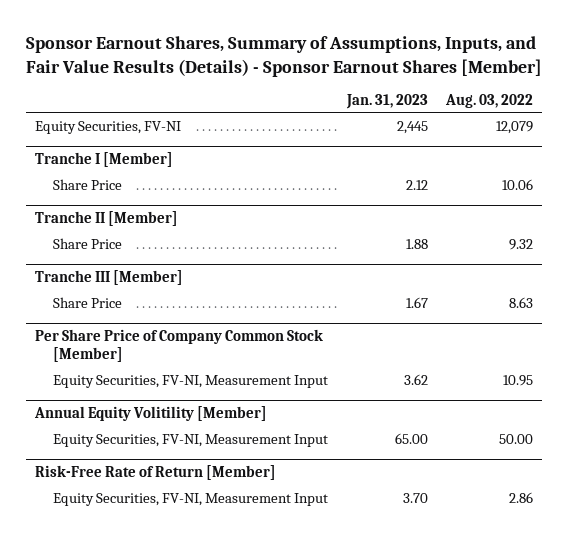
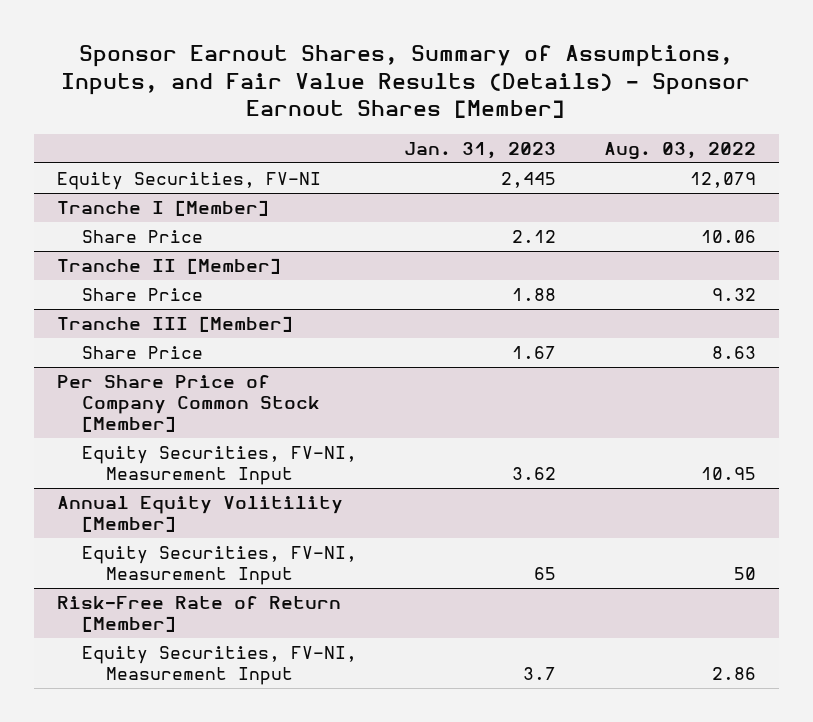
[394,432,428,444] 65.00 -> [534,567,557,581] 65
[498,433,533,444] 50.00 -> [733,567,756,581] 50
[402,492,428,503] 3.70 -> [523,667,557,681] 3.7

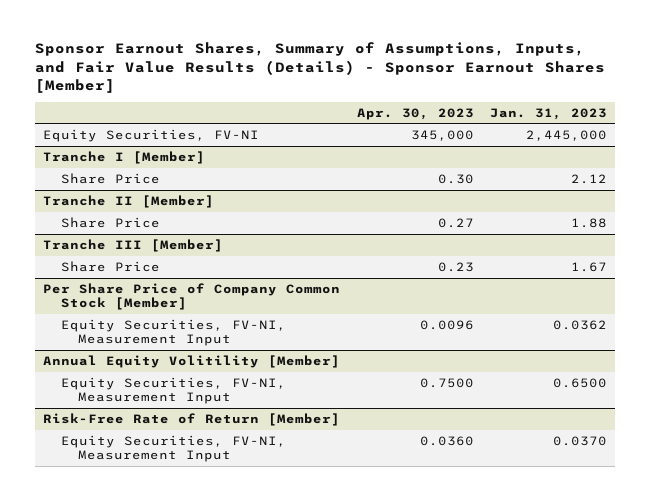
[603,141,756,160] Aug. 03, 2022 -> none
none -> [356,107,474,120] Apr. 30, 2023
[501,172,557,189] 2,445 -> [526,129,608,141] 2,445,000
[512,467,557,481] 3.62 -> [553,319,608,330] 0.0362
[534,567,557,581] 65 -> [553,377,608,388] 0.6500
[523,667,557,681] 3.7 -> [553,435,608,446] 0.0370

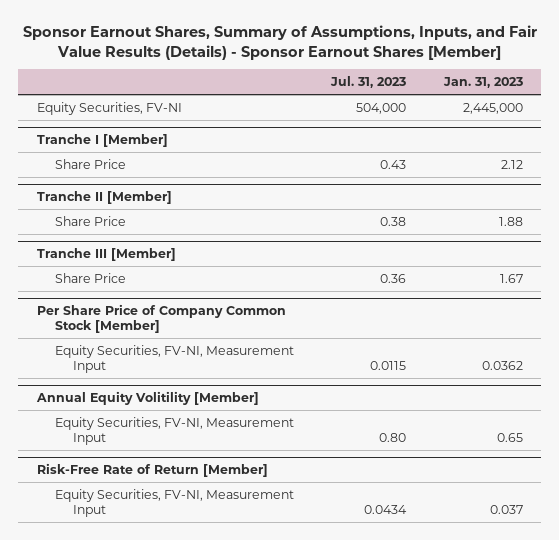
[356,107,474,120] Apr. 30, 2023 -> none
none -> [330,76,407,89] Jul. 31, 2023
[553,377,608,388] 0.6500 -> [496,432,523,442] 0.65
[553,435,608,446] 0.0370 -> [489,504,523,514] 0.037

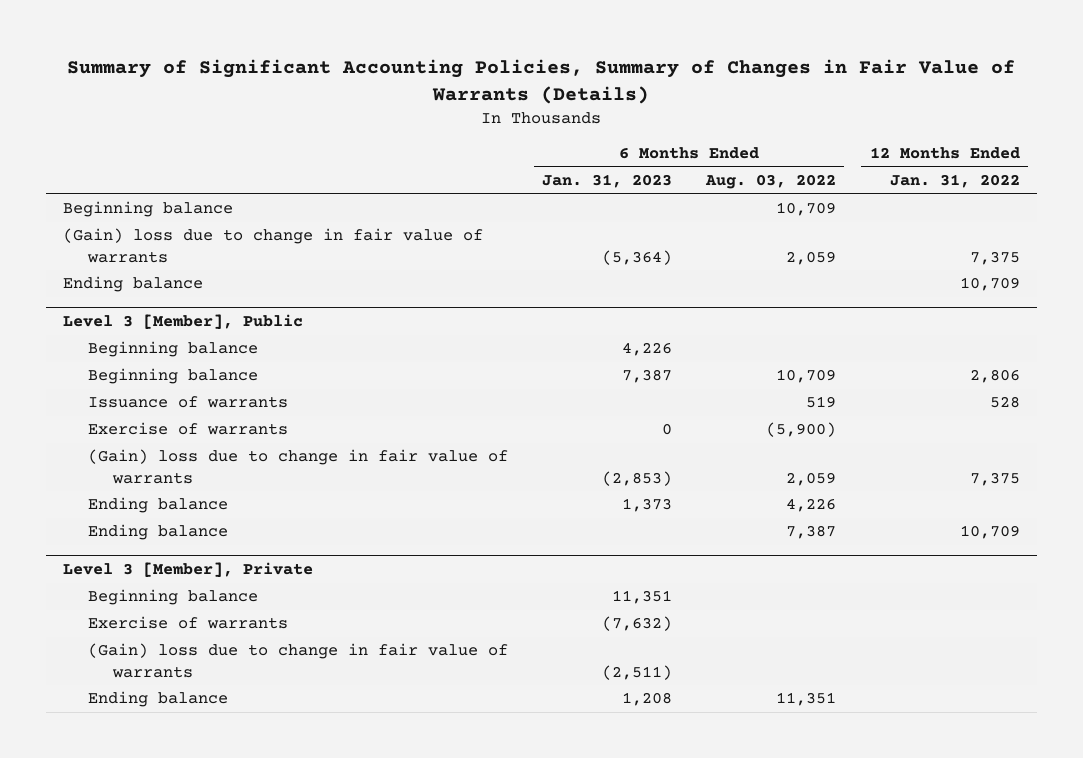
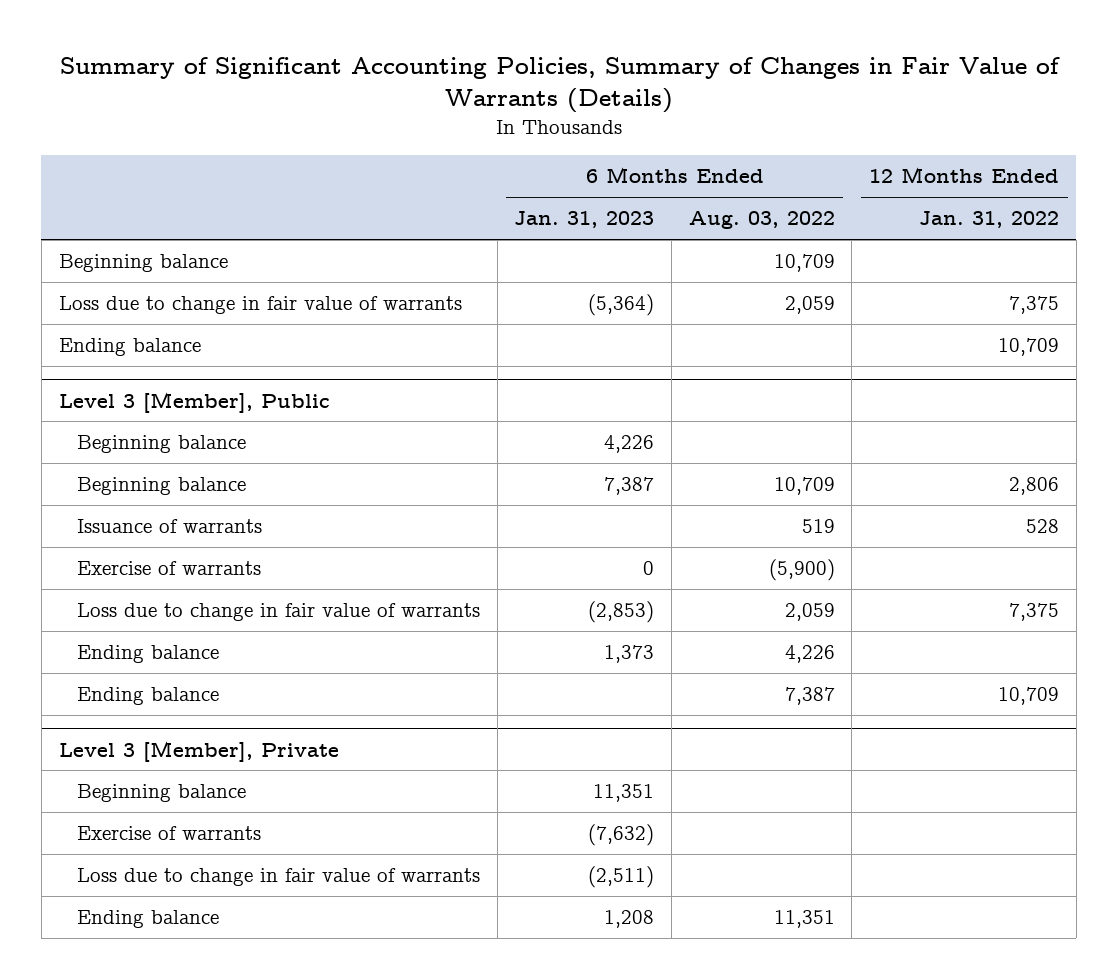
[63,228,484,263] (Gain) loss due to change in fair value of warrants -> [58,296,462,315] Loss due to change in fair value of warrants
[88,449,509,484] (Gain) loss due to change in fair value of warrants -> [76,603,480,622] Loss due to change in fair value of warrants
[88,643,509,678] (Gain) loss due to change in fair value of warrants -> [76,868,480,887] Loss due to change in fair value of warrants

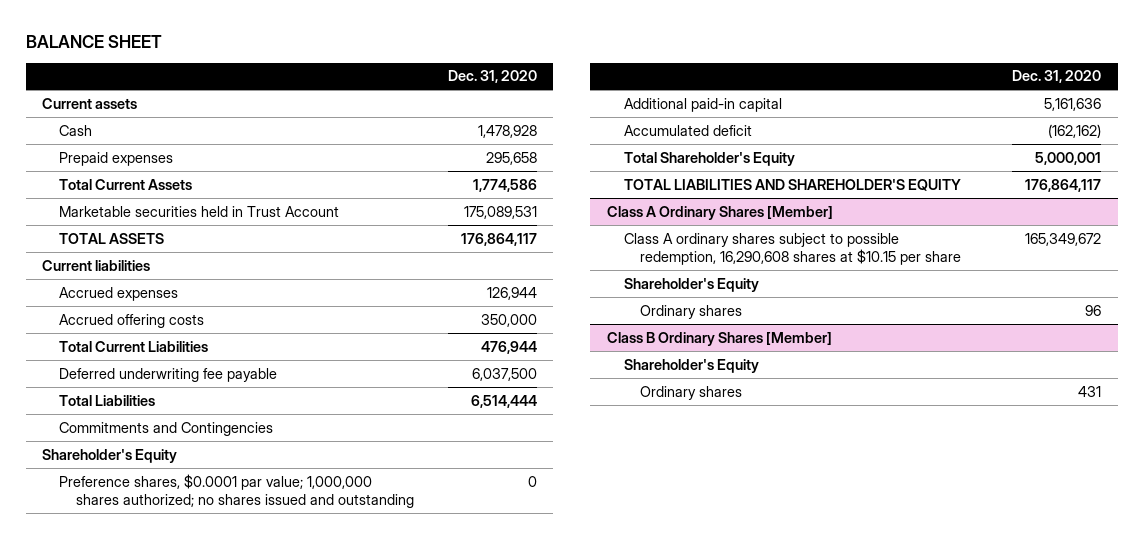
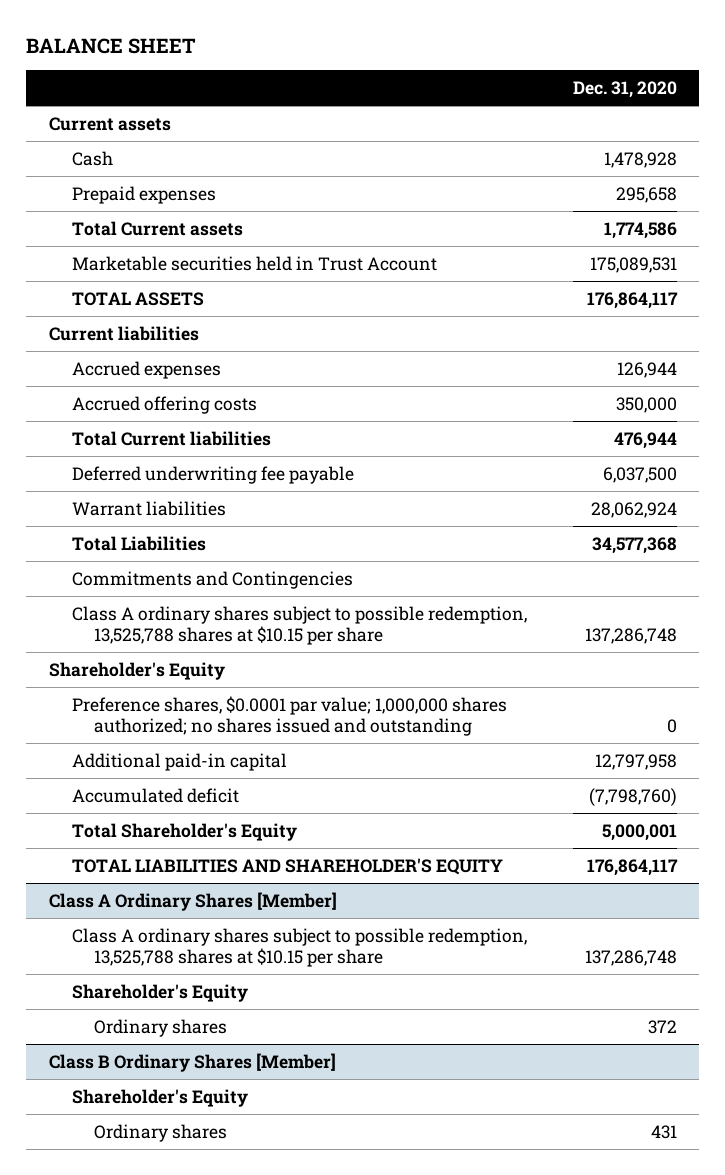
[59,178,193,190] Total Current Assets -> [71,220,243,236] Total Current assets
[59,340,209,352] Total Current Liabilities -> [71,430,271,446] Total Current liabilities
none -> [71,500,226,516] Warrant liabilities
[470,394,537,408] 6,514,444 -> [591,536,677,554] 34,577,368
none -> [71,605,527,645] Class A ordinary shares subject to possible redemption, 13,525,788 shares at $10.15 per share
[1043,97,1101,111] 5,161,636 -> [594,753,677,770] 12,797,958
[1047,123,1101,138] (162,162) -> [588,787,677,806] (7,798,760)
[623,232,962,265] Class A ordinary shares subject to possible redemption, 16,290,608 shares at $10.15 per share -> [71,927,527,967] Class A ordinary shares subject to possible redemption, 13,525,788 shares at $10.15 per share
[1024,232,1101,246] 165,349,672 -> [584,949,677,966] 137,286,748
[1084,304,1101,316] 96 -> [647,1019,677,1034] 372

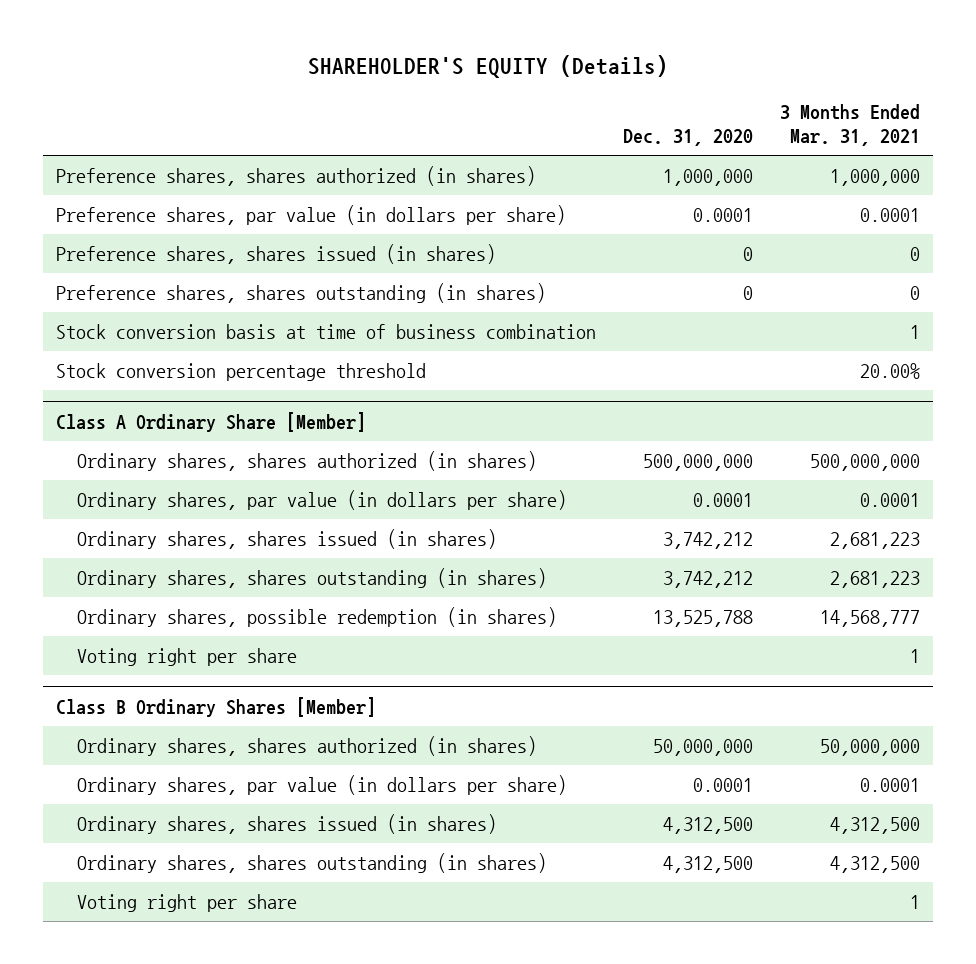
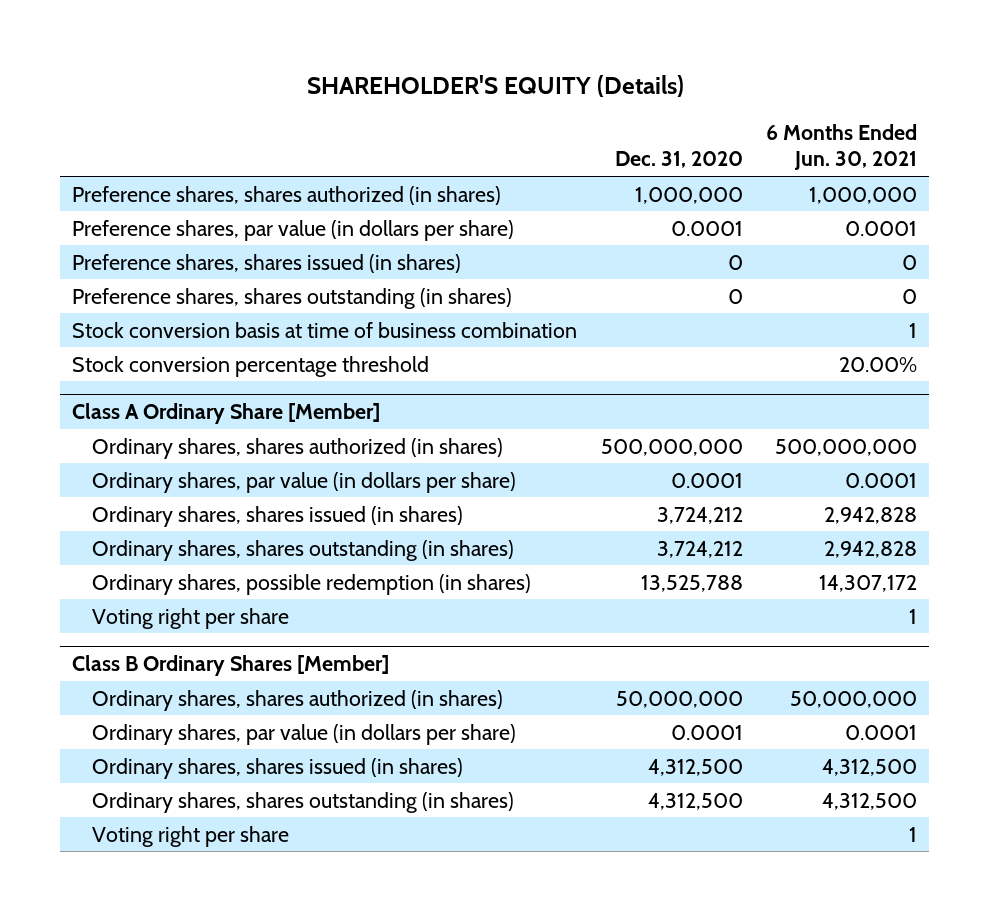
[779,104,920,146] 3 Months Ended Mar. 31, 2021 -> none
none -> [765,123,917,171] 6 Months Ended Jun. 30, 2021
[662,531,753,549] 3,742,212 -> [656,506,743,524] 3,724,212
[662,570,753,588] 3,742,212 -> [656,540,743,558] 3,724,212

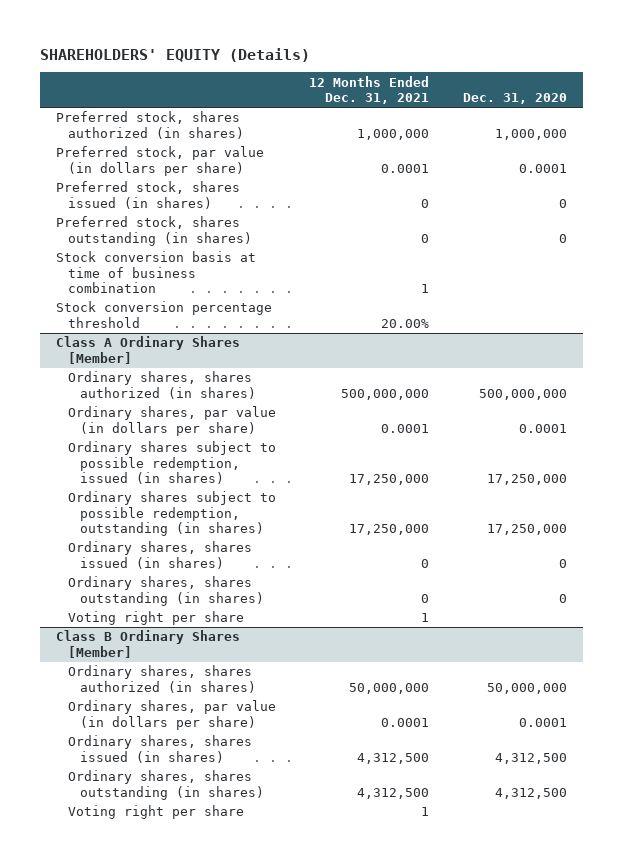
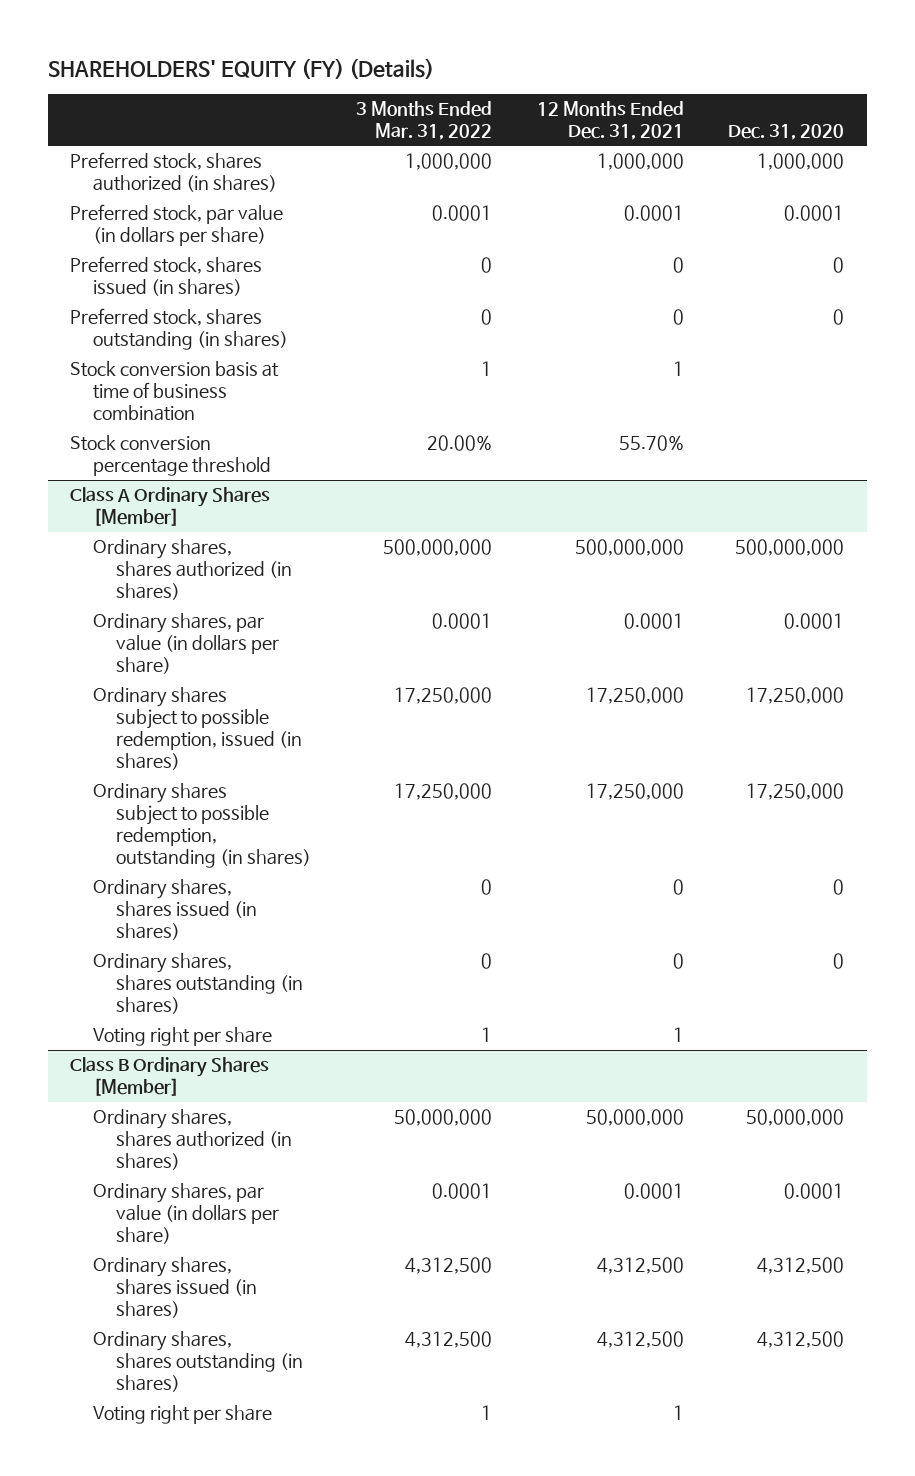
[39,47,310,62] SHAREHOLDERS' EQUITY (Details) -> [48,57,435,79] SHAREHOLDERS' EQUITY (FY) (Details)
none -> [355,100,492,140] 3 Months Ended Mar. 31, 2022
[381,318,430,328] 20.00% -> [618,435,684,452] 55.70%

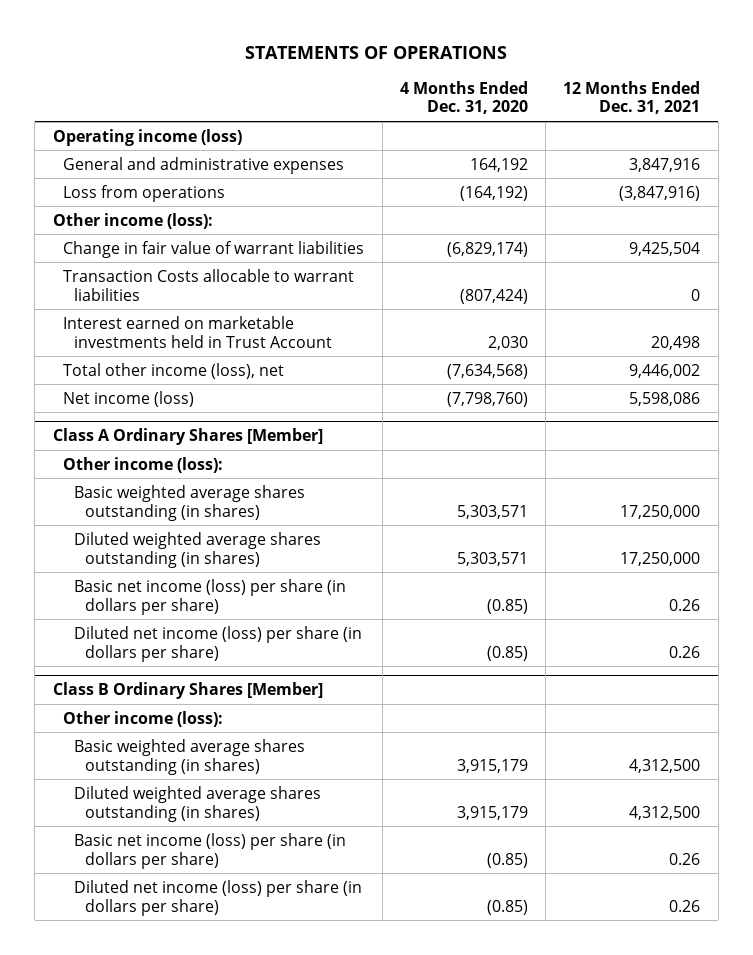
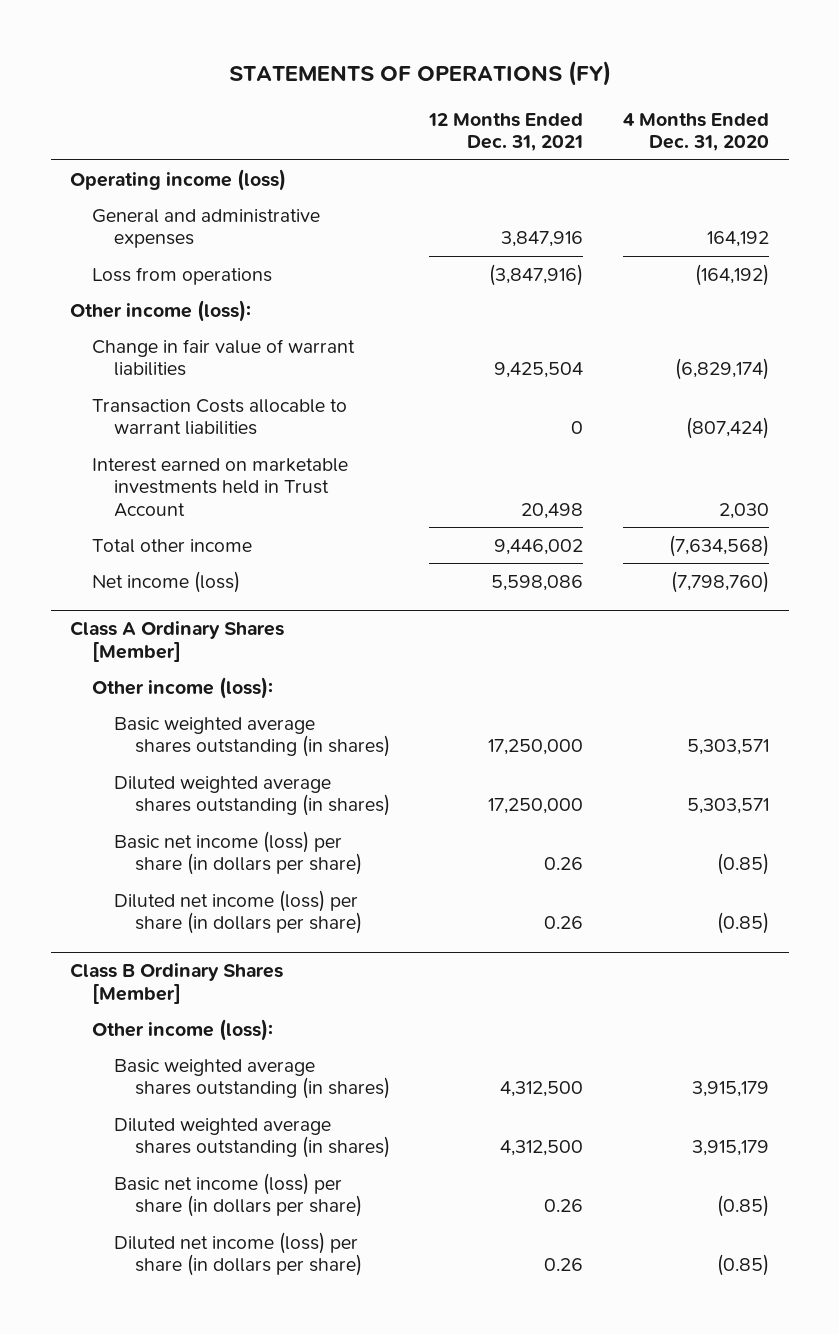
[245,45,508,59] STATEMENTS OF OPERATIONS -> [228,61,611,87] STATEMENTS OF OPERATIONS (FY)
[63,362,285,379] Total other income (loss), net -> [91,538,252,553] Total other income

